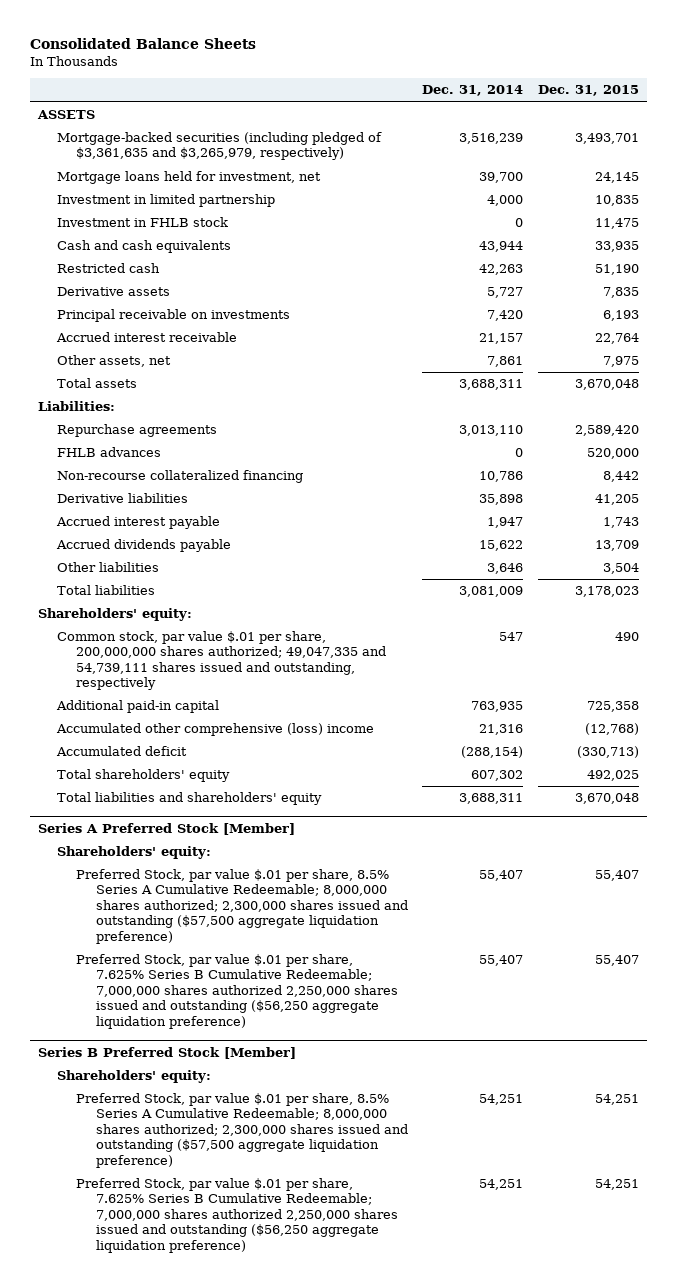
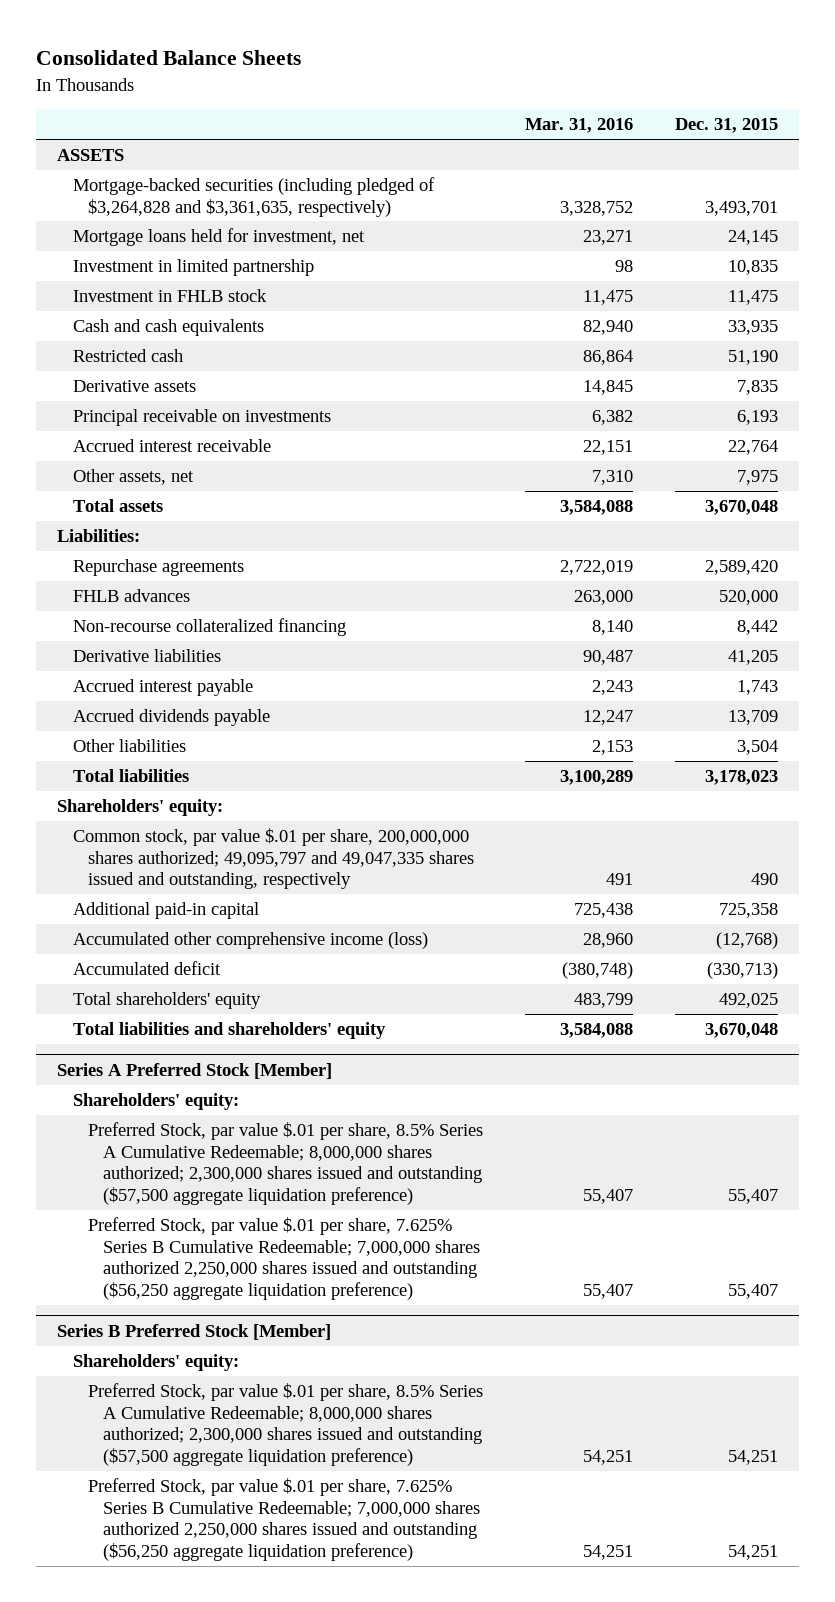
[422,85,524,97] Dec. 31, 2014 -> none
none -> [524,118,633,134] Mar. 31, 2016
[56,132,382,161] Mortgage-backed securities (including pledged of $3,361,635 and $3,265,979, respectively) -> [72,177,435,217] Mortgage-backed securities (including pledged of $3,264,828 and $3,361,635, respectively)
[56,631,387,691] Common stock, par value $.01 per share, 200,000,000 shares authorized; 49,047,335 and 54,739,111 shares issued and outstanding, respectively -> [72,828,474,890] Common stock, par value $.01 per share, 200,000,000 shares authorized; 49,095,797 and 49,047,335 shares issued and outstanding, respectively
[55,723,374,737] Accumulated other comprehensive (loss) income -> [72,932,428,950] Accumulated other comprehensive income (loss)

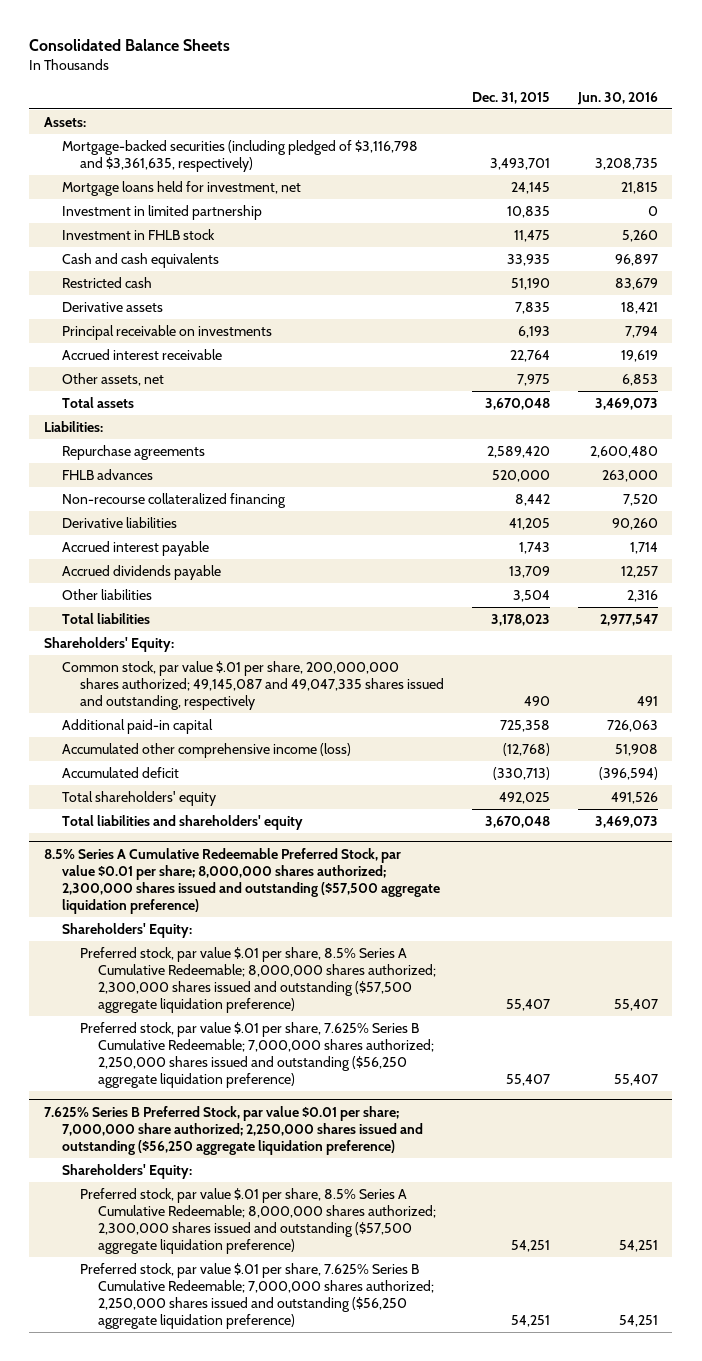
[524,118,633,134] Mar. 31, 2016 -> none
none -> [577,91,659,105] Jun. 30, 2016
[57,149,125,162] ASSETS -> [43,117,86,128] Assets:
[72,177,435,217] Mortgage-backed securities (including pledged of $3,264,828 and $3,361,635, respectively) -> [61,140,418,173] Mortgage-backed securities (including pledged of $3,116,798 and $3,361,635, respectively)
[57,799,224,817] Shareholders' equity: -> [43,637,174,653] Shareholders' Equity:
[72,828,474,890] Common stock, par value $.01 per share, 200,000,000 shares authorized; 49,095,797 and 49,047,335 shares issued and outstanding, respectively -> [61,661,445,711] Common stock, par value $.01 per share, 200,000,000 shares authorized; 49,145,087 and 49,047,335 shares issued and outstanding, respectively
[57,1062,333,1079] Series A Preferred Stock [Member] -> [43,847,440,914] 8.5% Series A Cumulative Redeemable Preferred Stock, par value $0.01 per share; 8,000,000 shares authorized; 2,300,000 shares issued and outstanding ($57,500 aggregate liquidation preference)
[72,1093,239,1111] Shareholders' equity: -> [61,923,192,939] Shareholders' Equity:
[87,1122,483,1205] Preferred Stock, par value $.01 per share, 8.5% Series A Cumulative Redeemable; 8,000,000 shares authorized; 2,300,000 shares issued and outstanding ($57,500 aggregate liquidation preference) -> [80,947,437,1014] Preferred stock, par value $.01 per share, 8.5% Series A Cumulative Redeemable; 8,000,000 shares authorized; 2,300,000 shares issued and outstanding ($57,500 aggregate liquidation preference)
[87,1217,481,1300] Preferred Stock, par value $.01 per share, 7.625% Series B Cumulative Redeemable; 7,000,000 shares authorized 2,250,000 shares issued and outstanding ($56,250 aggregate liquidation preference) -> [80,1022,435,1089] Preferred stock, par value $.01 per share, 7.625% Series B Cumulative Redeemable; 7,000,000 shares authorized; 2,250,000 shares issued and outstanding ($56,250 aggregate liquidation preference)
[57,1323,332,1340] Series B Preferred Stock [Member] -> [43,1105,423,1155] 7.625% Series B Preferred Stock, par value $0.01 per share; 7,000,000 share authorized; 2,250,000 shares issued and outstanding ($56,250 aggregate liquidation preference)
[72,1354,239,1372] Shareholders' equity: -> [61,1164,192,1180] Shareholders' Equity:
[87,1383,483,1466] Preferred Stock, par value $.01 per share, 8.5% Series A Cumulative Redeemable; 8,000,000 shares authorized; 2,300,000 shares issued and outstanding ($57,500 aggregate liquidation preference) -> [80,1188,437,1255] Preferred stock, par value $.01 per share, 8.5% Series A Cumulative Redeemable; 8,000,000 shares authorized; 2,300,000 shares issued and outstanding ($57,500 aggregate liquidation preference)
[87,1478,481,1561] Preferred Stock, par value $.01 per share, 7.625% Series B Cumulative Redeemable; 7,000,000 shares authorized 2,250,000 shares issued and outstanding ($56,250 aggregate liquidation preference) -> [80,1263,435,1330] Preferred stock, par value $.01 per share, 7.625% Series B Cumulative Redeemable; 7,000,000 shares authorized; 2,250,000 shares issued and outstanding ($56,250 aggregate liquidation preference)

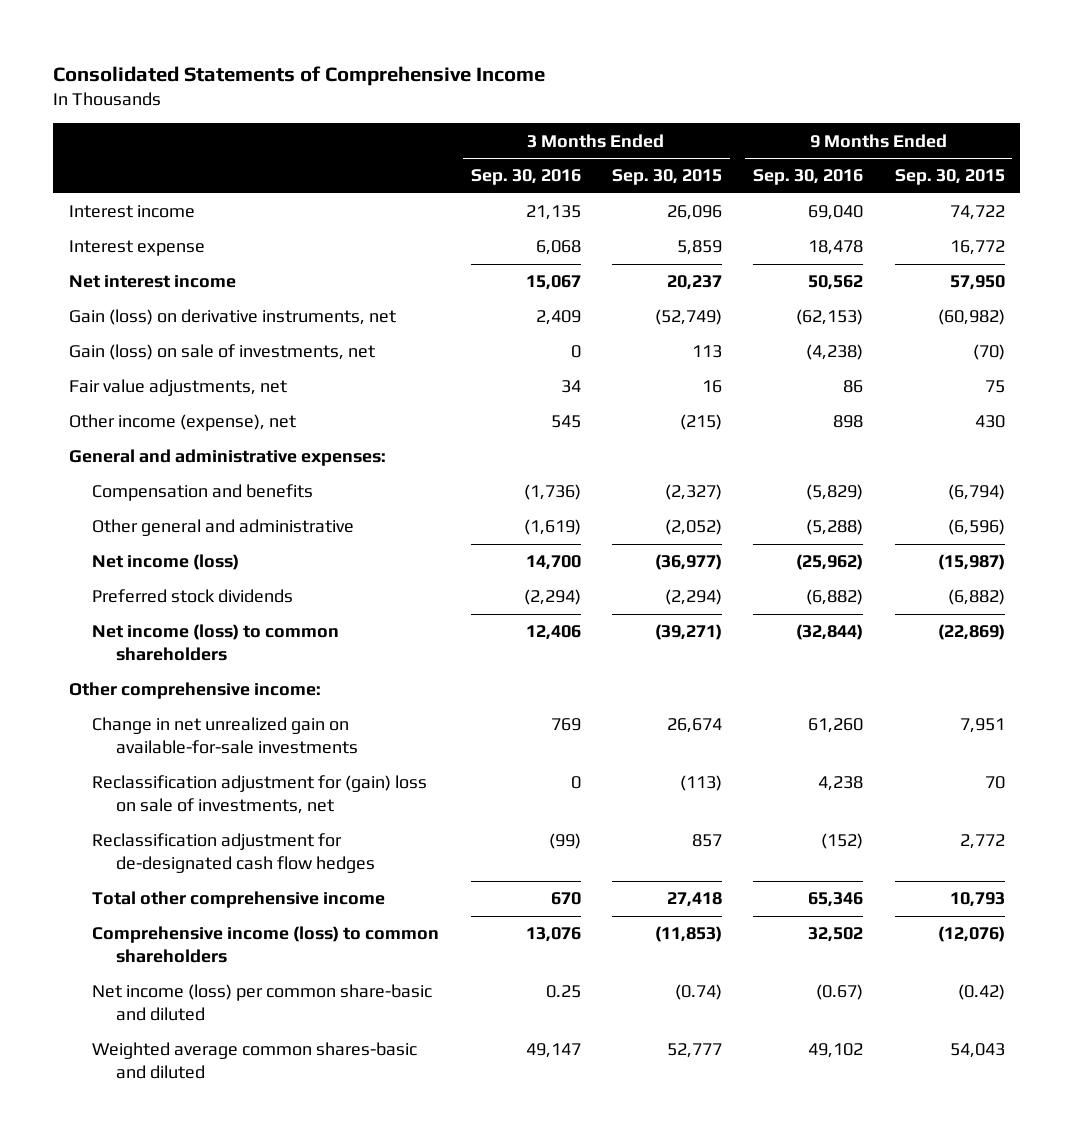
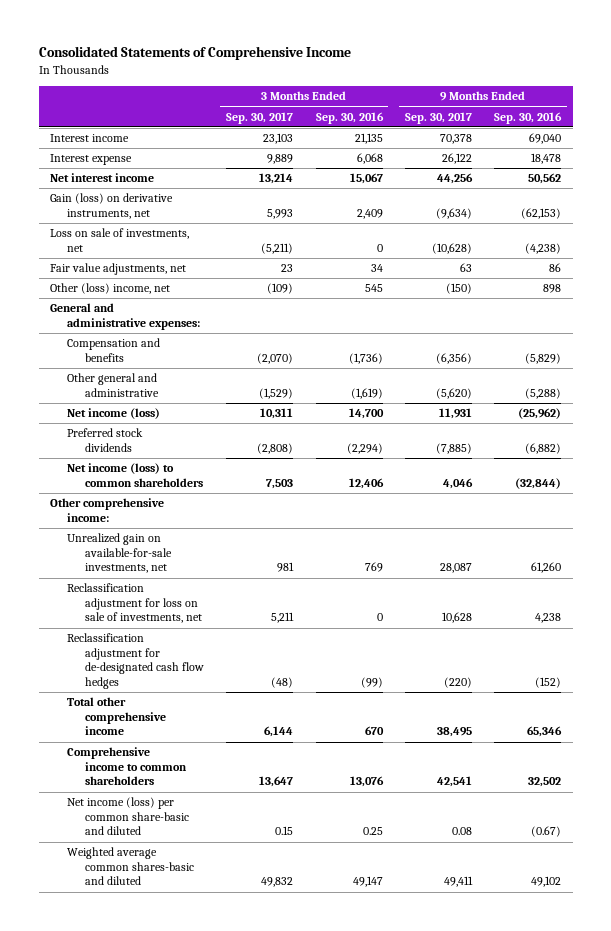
[611,169,722,186] Sep. 30, 2015 -> none
[894,169,1005,186] Sep. 30, 2015 -> none
none -> [226,111,294,124] Sep. 30, 2017
none -> [405,111,473,124] Sep. 30, 2017
[68,344,375,361] Gain (loss) on sale of investments, net -> [49,228,189,252] Loss on sale of investments, net
[68,414,296,432] Other income (expense), net -> [49,283,170,295] Other (loss) income, net
[92,717,358,755] Change in net unrealized gain on available-for-sale investments -> [67,533,172,574] Unrealized gain on available-for-sale investments, net
[92,775,428,815] Reclassification adjustment for (gain) loss on sale of investments, net -> [67,583,202,624] Reclassification adjustment for loss on sale of investments, net
[92,926,440,964] Comprehensive income (loss) to common shareholders -> [67,747,187,786] Comprehensive income to common shareholders

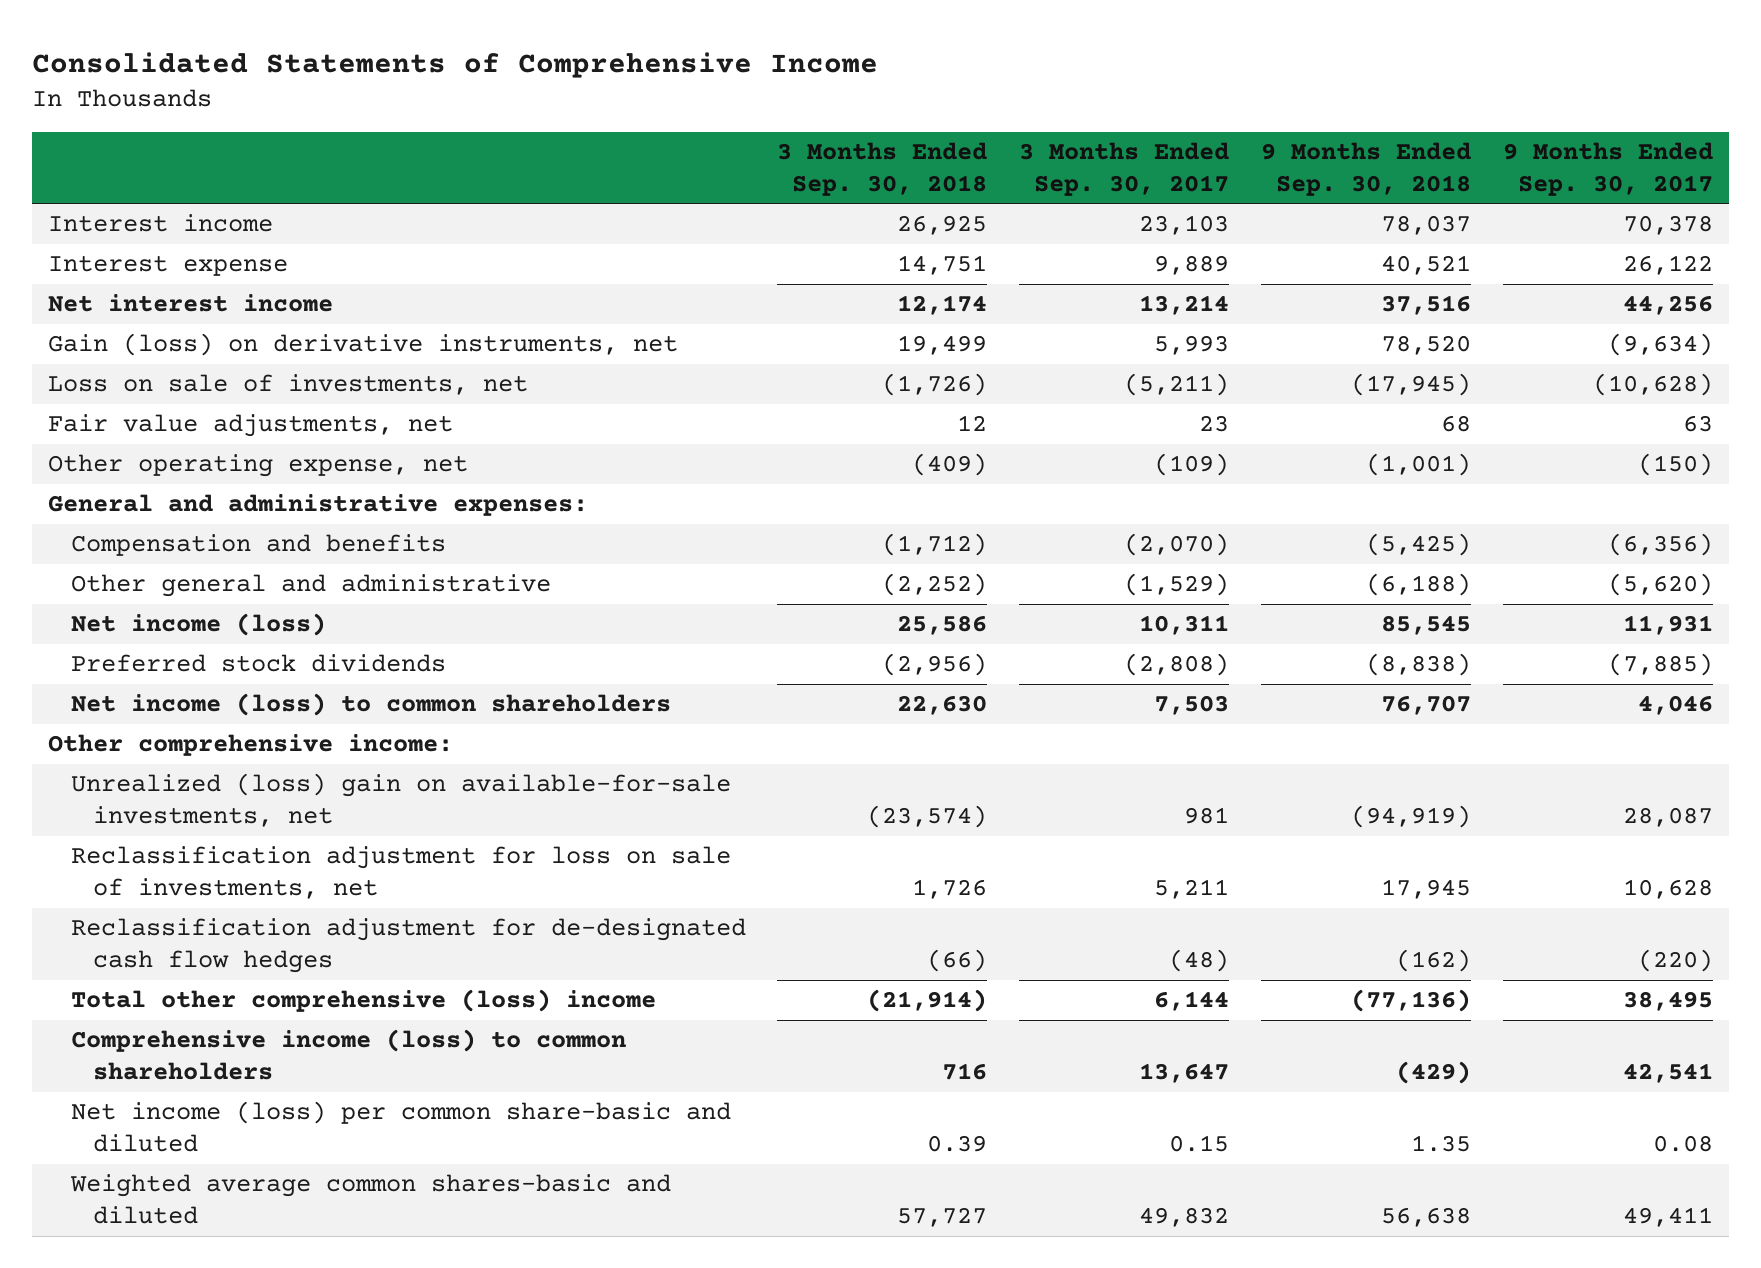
[315,111,384,124] Sep. 30, 2016 -> none
[494,111,563,124] Sep. 30, 2016 -> none
none -> [777,141,988,197] 3 Months Ended Sep. 30, 2018
none -> [1260,141,1471,197] 9 Months Ended Sep. 30, 2018
[49,283,170,295] Other (loss) income, net -> [48,454,469,478] Other operating expense, net
[67,533,172,574] Unrealized gain on available-for-sale investments, net -> [70,773,731,828] Unrealized (loss) gain on available-for-sale investments, net
[67,697,166,736] Total other comprehensive income -> [70,989,656,1013] Total other comprehensive (loss) income
[67,747,187,786] Comprehensive income to common shareholders -> [70,1029,626,1081] Comprehensive income (loss) to common shareholders

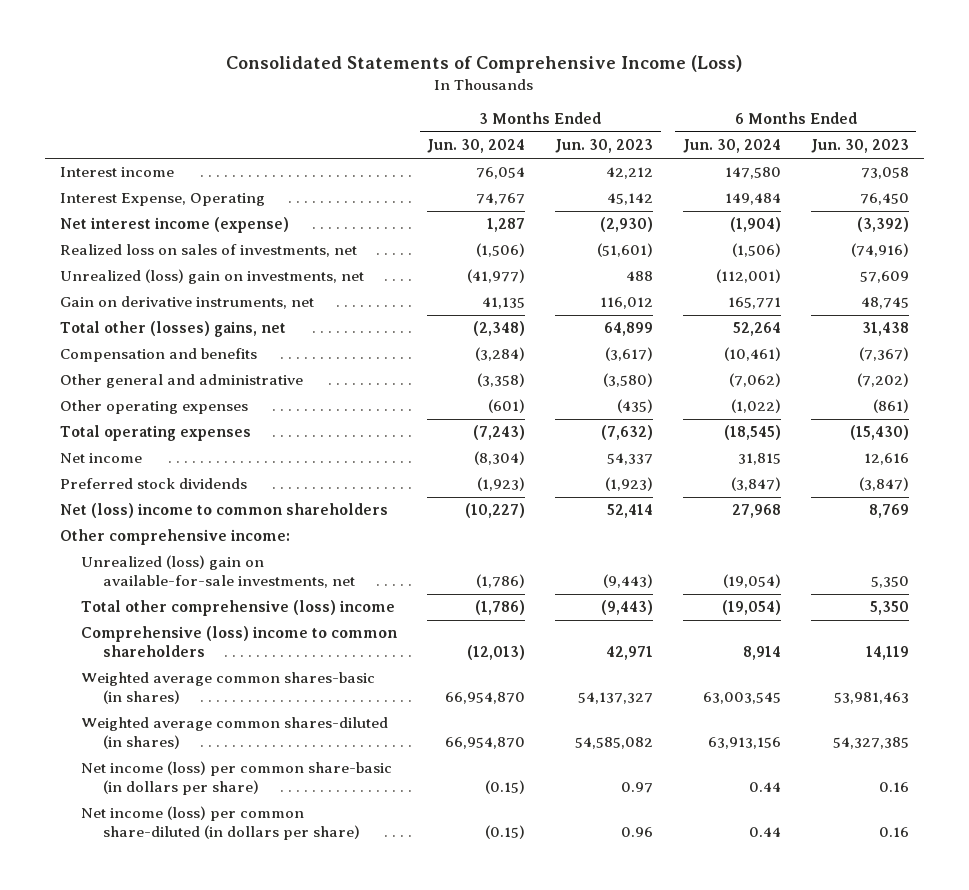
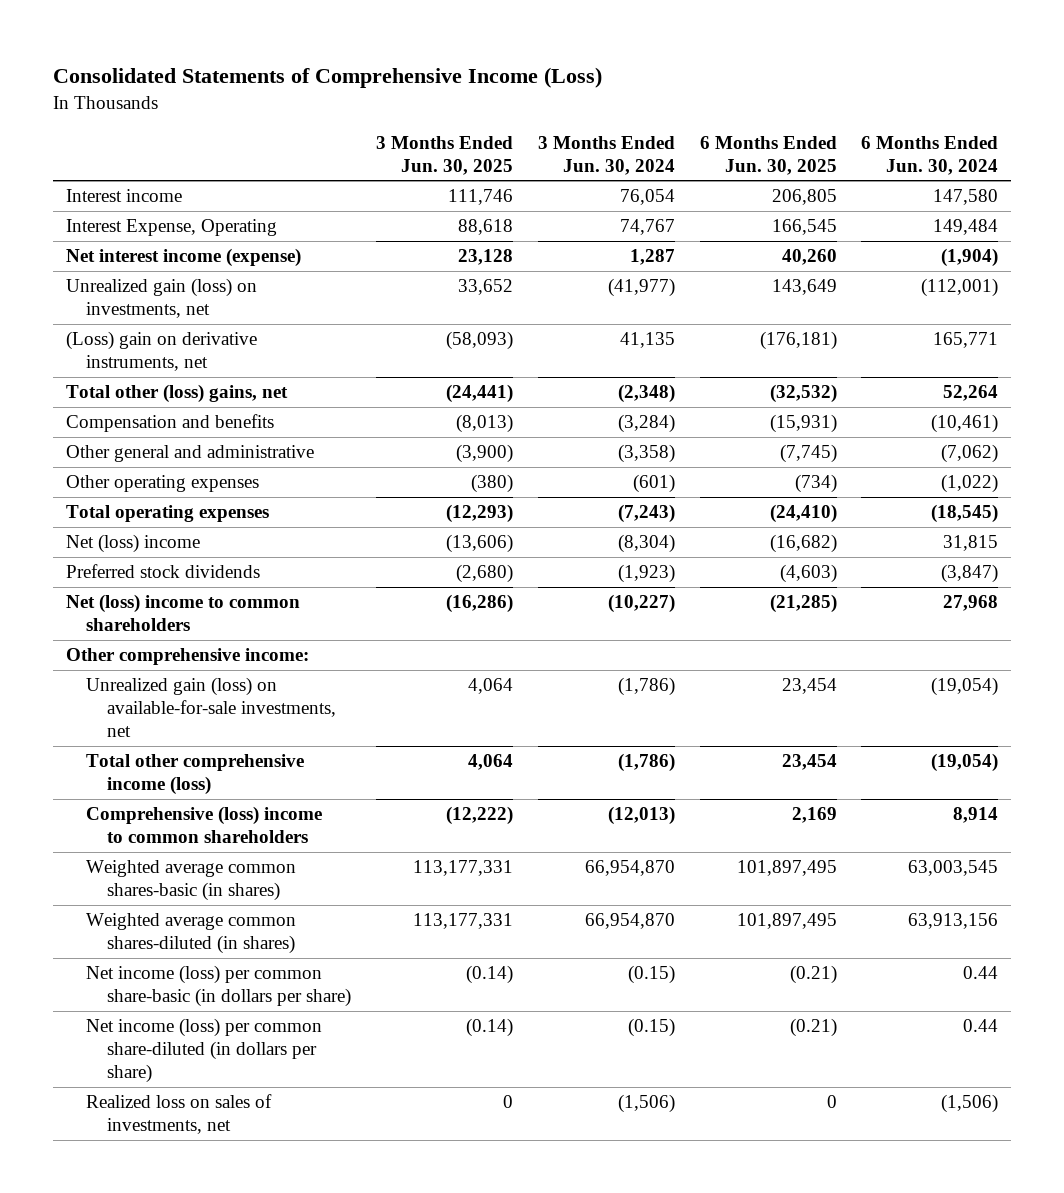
[555,139,654,154] Jun. 30, 2023 -> none
[810,139,909,154] Jun. 30, 2023 -> none
none -> [375,135,513,175] 3 Months Ended Jun. 30, 2025
none -> [699,135,837,175] 6 Months Ended Jun. 30, 2025
[59,269,364,285] Unrealized (loss) gain on investments, net -> [65,278,257,319] Unrealized gain (loss) on investments, net
[59,296,314,310] Gain on derivative instruments, net -> [65,331,257,372] (Loss) gain on derivative instruments, net
[59,321,286,338] Total other (losses) gains, net -> [65,384,288,404] Total other (loss) gains, net
[59,453,142,464] Net income -> [65,534,200,554] Net (loss) income
[81,555,355,589] Unrealized (loss) gain on available-for-sale investments, net -> [86,677,336,738] Unrealized gain (loss) on available-for-sale investments, net
[81,600,396,617] Total other comprehensive (loss) income -> [86,754,305,796] Total other comprehensive income (loss)
[59,244,357,258] Realized loss on sales of investments, net -> [86,1094,273,1135] Realized loss on sales of investments, net

